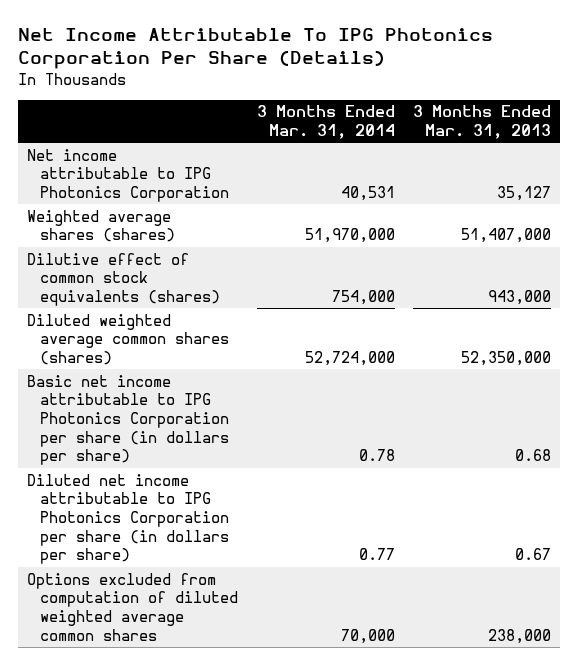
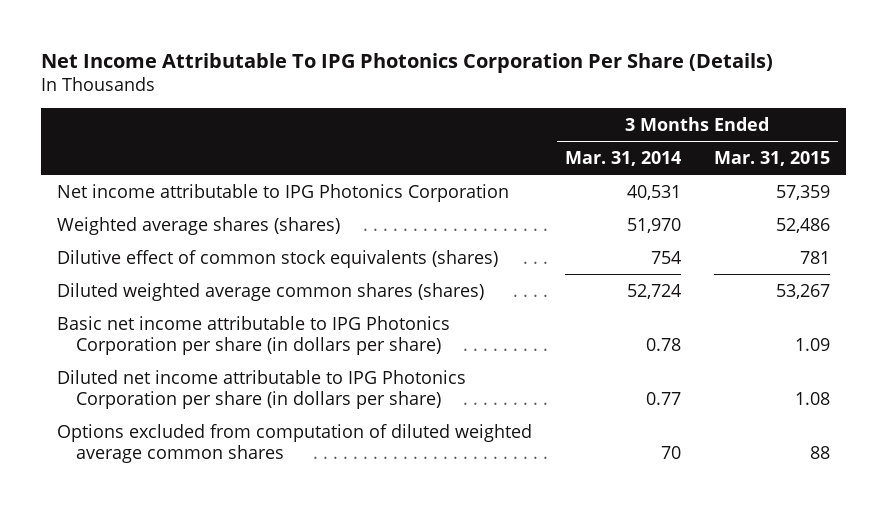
[412,105,551,140] 3 Months Ended Mar. 31, 2013 -> none
none -> [713,150,830,166] Mar. 31, 2015
[304,228,395,244] 51,970,000 -> [626,217,681,233] 51,970
[331,290,395,306] 754,000 -> [650,250,681,264] 754
[304,351,395,367] 52,724,000 -> [626,283,681,299] 52,724
[340,628,395,644] 70,000 -> [660,446,681,460] 70

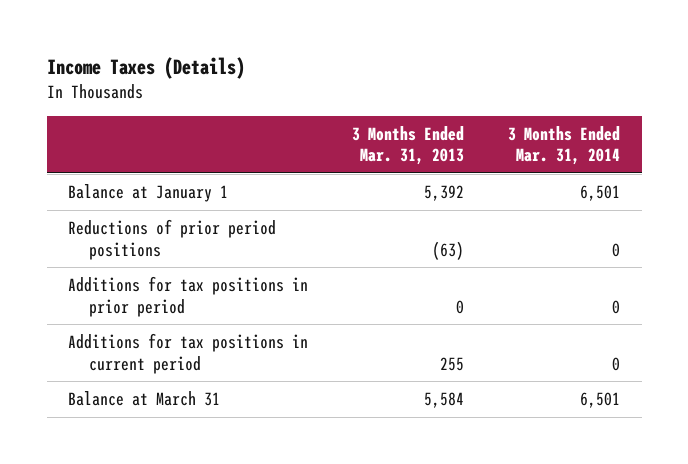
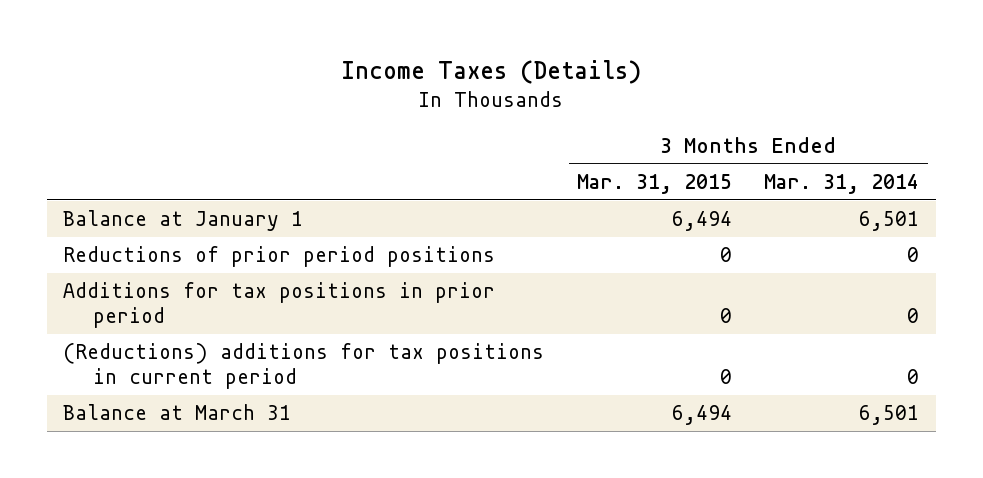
[352,125,465,166] 3 Months Ended Mar. 31, 2013 -> none
none -> [576,174,732,195] Mar. 31, 2015
[68,333,309,374] Additions for tax positions in current period -> [63,343,545,389] (Reductions) additions for tax positions in current period

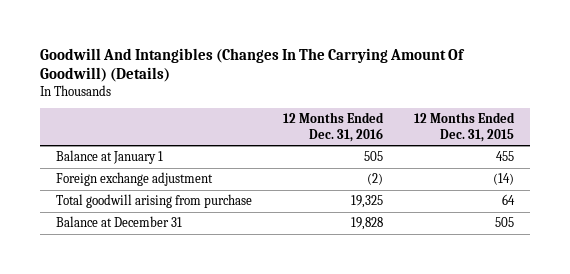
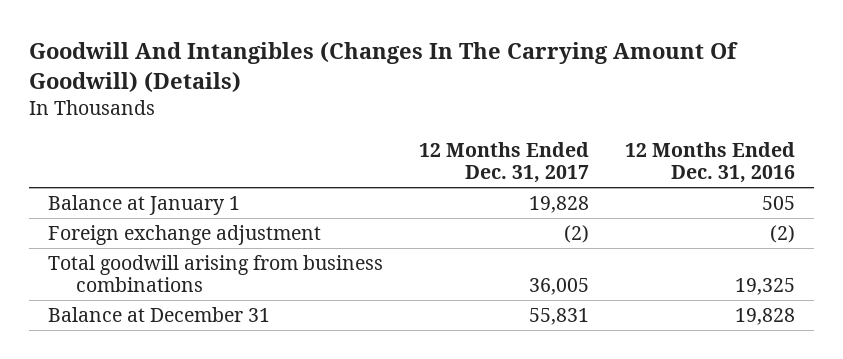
[414,112,516,142] 12 Months Ended Dec. 31, 2015 -> none
none -> [419,141,590,184] 12 Months Ended Dec. 31, 2017
[55,194,252,209] Total goodwill arising from purchase -> [47,254,383,293] Total goodwill arising from business combinations

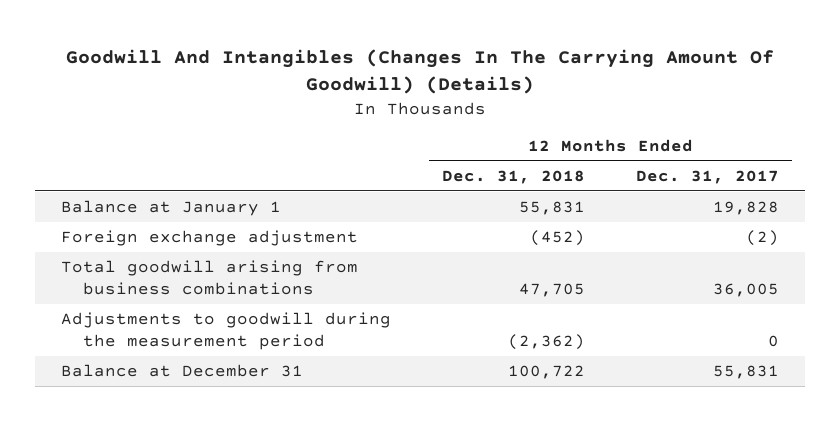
[625,141,796,184] 12 Months Ended Dec. 31, 2016 -> none
none -> [442,169,586,184] Dec. 31, 2018
none -> [60,312,391,350] Adjustments to goodwill during the measurement period

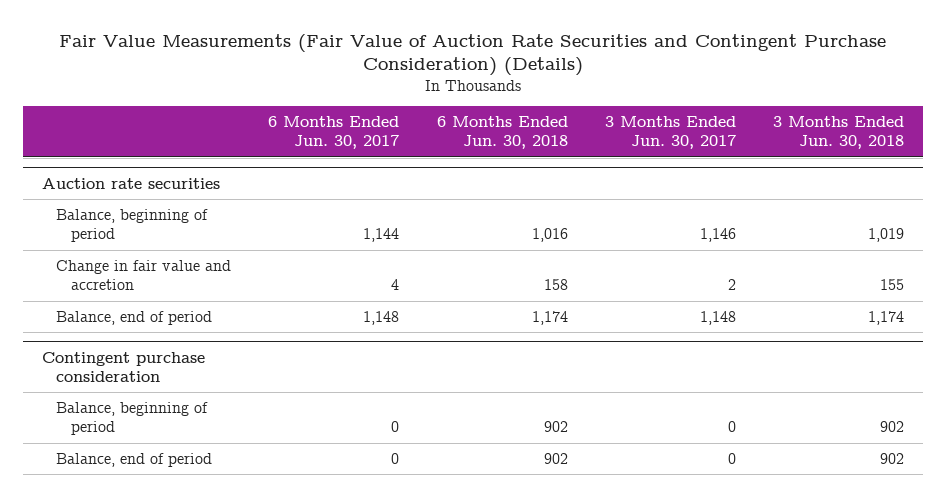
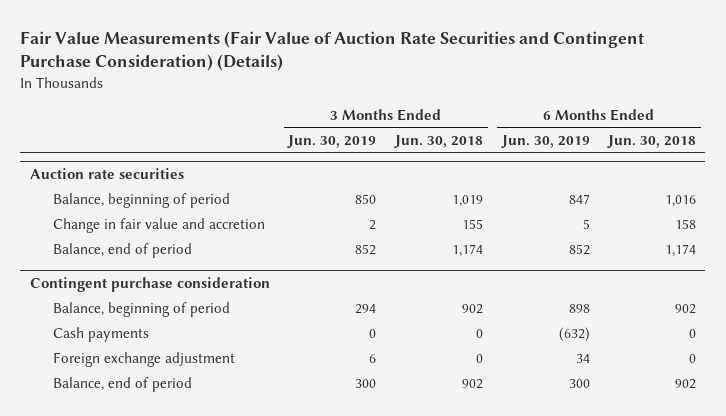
[268,115,400,150] 6 Months Ended Jun. 30, 2017 -> none
[605,115,737,150] 3 Months Ended Jun. 30, 2017 -> none
none -> [287,134,377,148] Jun. 30, 2019
none -> [500,134,590,148] Jun. 30, 2019
none -> [52,327,149,343] Cash payments
none -> [52,352,235,368] Foreign exchange adjustment

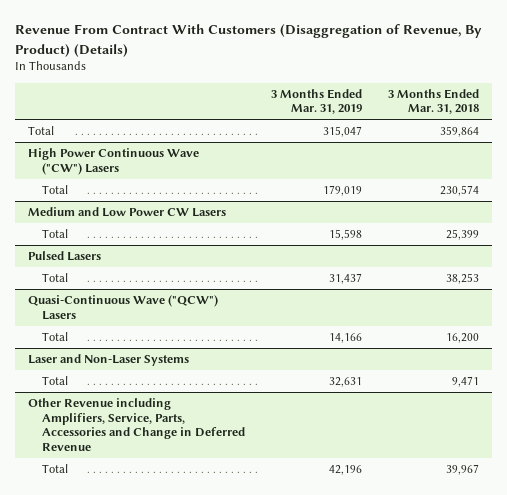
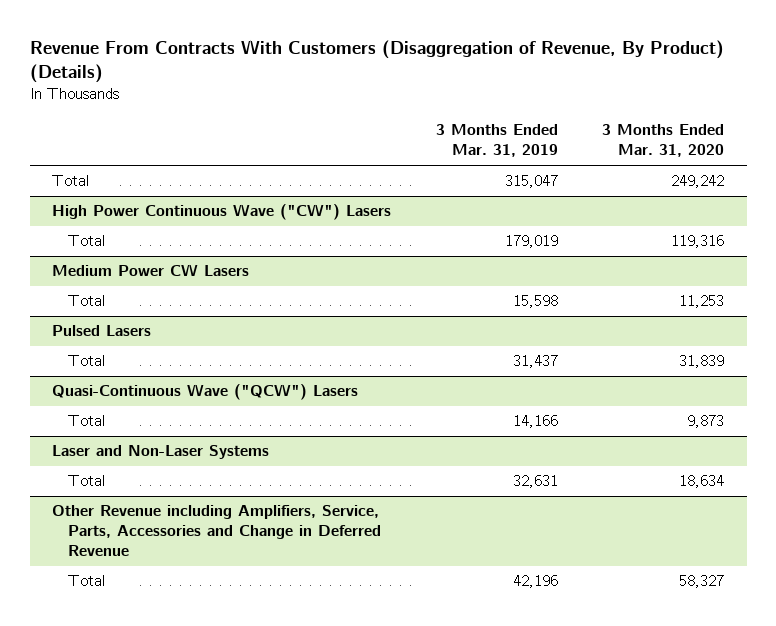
[15,24,483,57] Revenue From Contract With Customers (Disaggregation of Revenue, By Product) (Details) -> [29,38,724,84] Revenue From Contracts With Customers (Disaggregation of Revenue, By Product) (Details)
[388,88,480,115] 3 Months Ended Mar. 31, 2018 -> none
none -> [602,124,725,158] 3 Months Ended Mar. 31, 2020
[28,207,227,218] Medium and Low Power CW Lasers -> [51,264,249,277] Medium Power CW Lasers

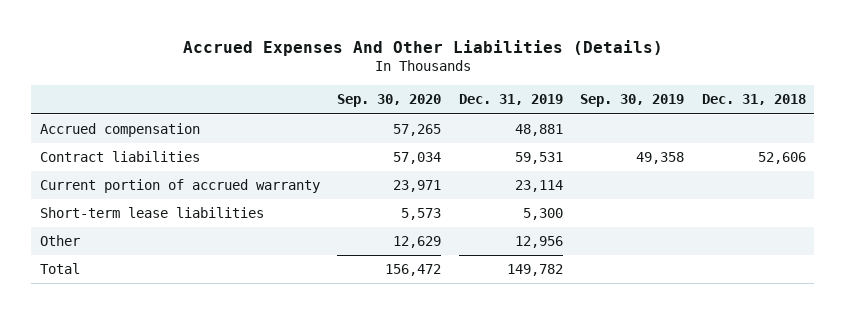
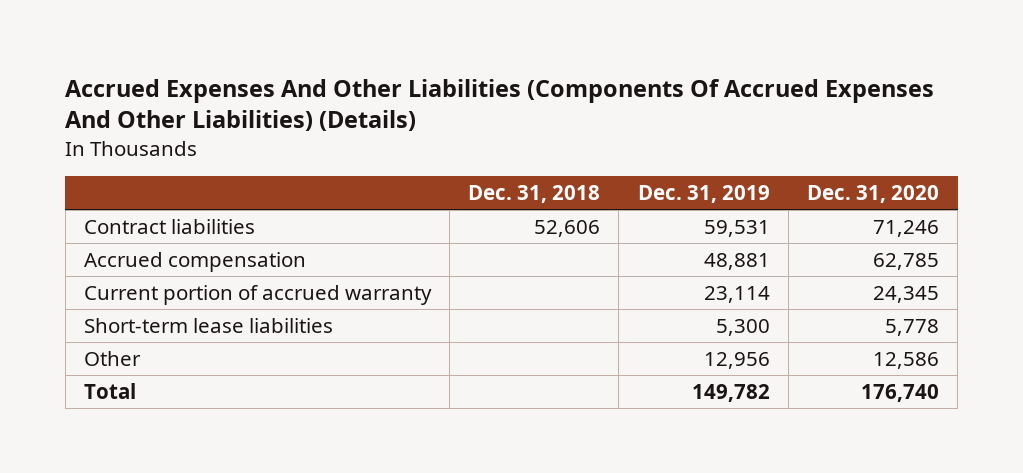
[182,39,663,56] Accrued Expenses And Other Liabilities (Details) -> [65,78,935,132] Accrued Expenses And Other Liabilities (Components Of Accrued Expenses And Other Liabilities) (Details)
[337,94,442,108] Sep. 30, 2020 -> none
[580,94,685,108] Sep. 30, 2019 -> none
none -> [806,184,939,203] Dec. 31, 2020
[39,123,200,138] Accrued compensation -> [83,252,306,273] Accrued compensation

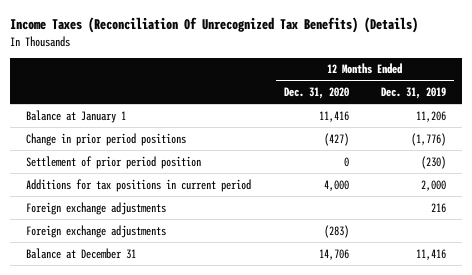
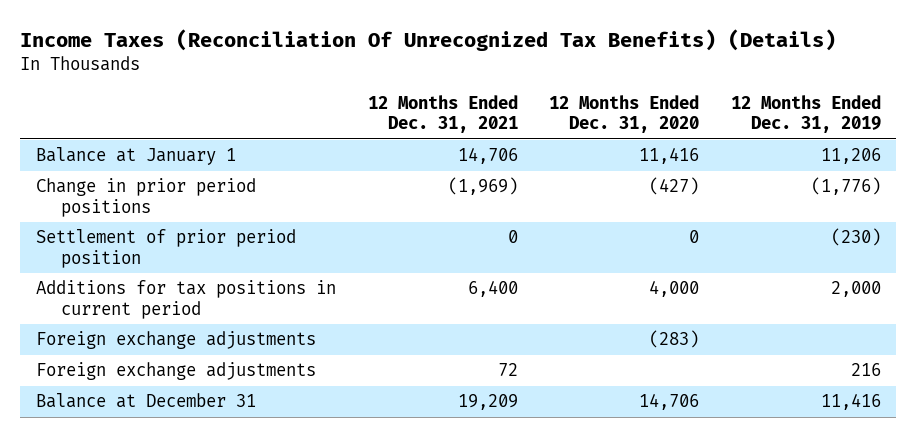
none -> [367,95,518,134] 12 Months Ended Dec. 31, 2021
[26,201,167,215] Foreign exchange adjustments -> [36,362,317,381] Foreign exchange adjustments

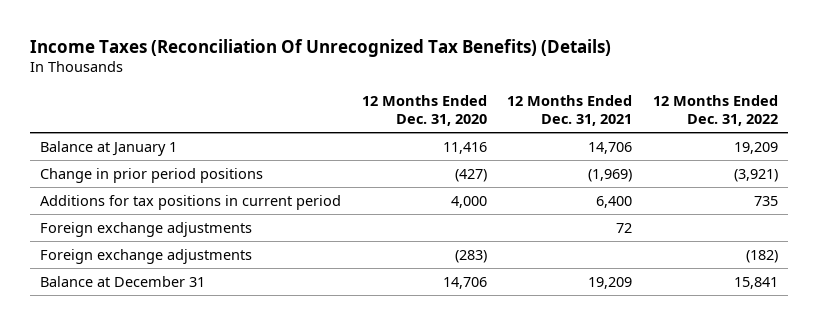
[730,95,881,134] 12 Months Ended Dec. 31, 2019 -> none
none -> [652,94,778,127] 12 Months Ended Dec. 31, 2022
[36,229,297,268] Settlement of prior period position -> none
[36,331,317,350] Foreign exchange adjustments -> [40,248,253,264] Foreign exchange adjustments

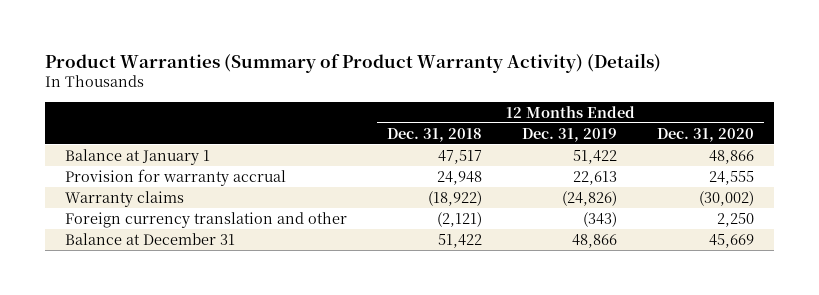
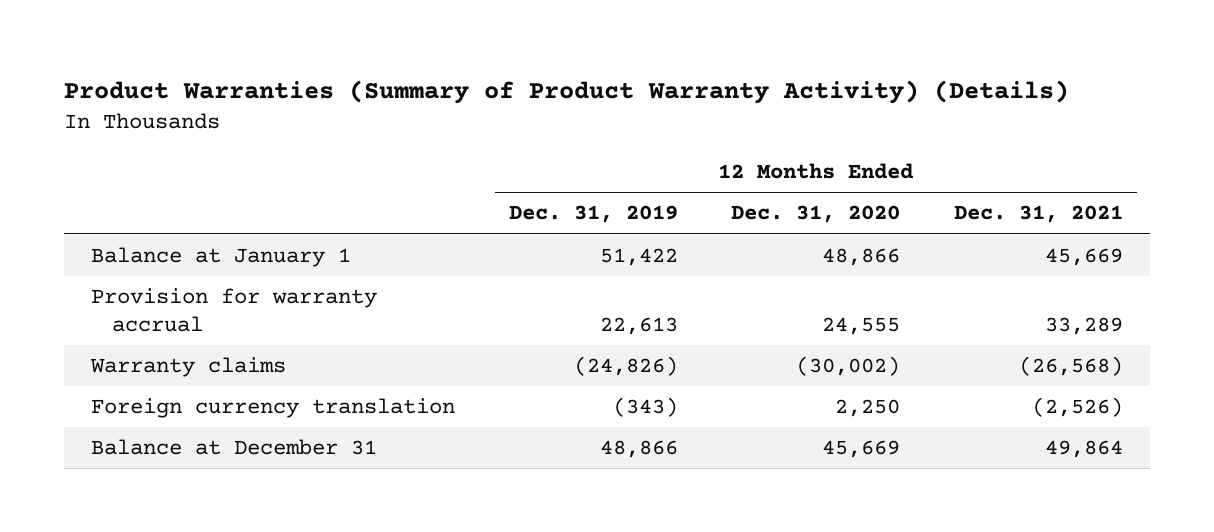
[387,127,483,142] Dec. 31, 2018 -> none
none -> [954,205,1124,224] Dec. 31, 2021
[64,211,347,228] Foreign currency translation and other -> [90,398,455,419] Foreign currency translation

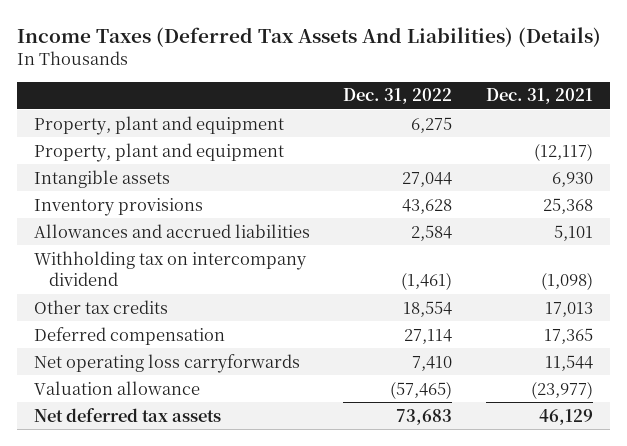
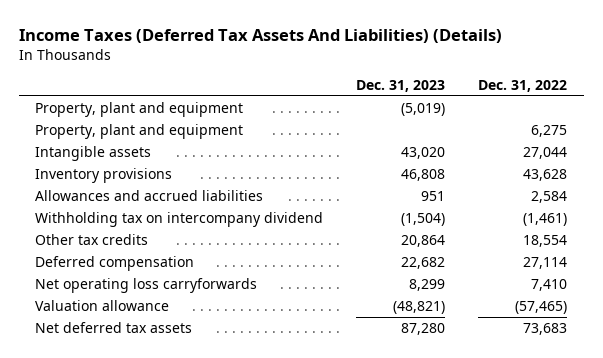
[486,88,594,105] Dec. 31, 2021 -> none
none -> [356,80,446,93] Dec. 31, 2023
[33,115,284,135] Property, plant and equipment -> [35,123,244,139] Property, plant and equipment

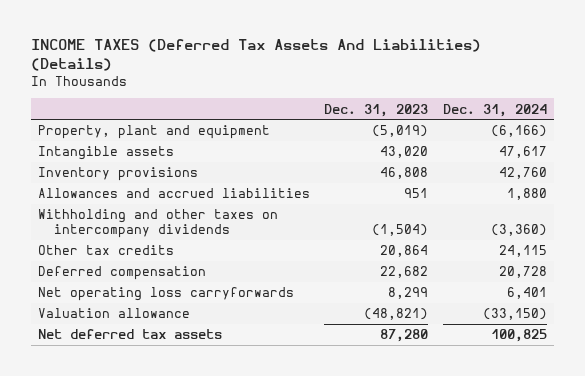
[19,29,503,44] Income Taxes (Deferred Tax Assets And Liabilities) (Details) -> [31,39,482,72] INCOME TAXES (Deferred Tax Assets And Liabilities) (Details)
[478,80,568,93] Dec. 31, 2022 -> none
none -> [442,103,547,117] Dec. 31, 2024
[35,123,244,139] Property, plant and equipment -> none
[35,211,324,227] Withholding tax on intercompany dividend -> [38,209,279,239] Withholding and other taxes on intercompany dividends

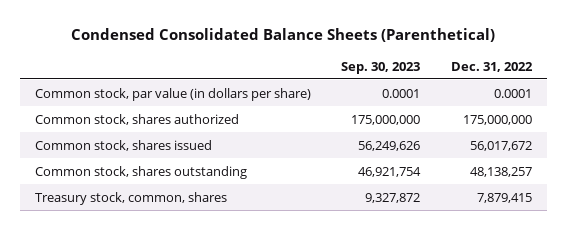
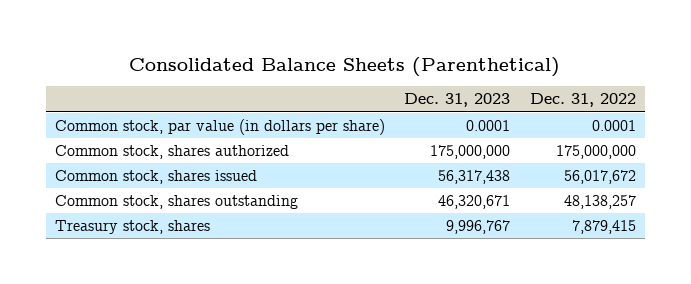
[71,28,496,43] Condensed Consolidated Balance Sheets (Parenthetical) -> [129,56,561,77] Consolidated Balance Sheets (Parenthetical)
[341,61,421,74] Sep. 30, 2023 -> none
none -> [404,93,511,108] Dec. 31, 2023
[34,191,227,205] Treasury stock, common, shares -> [55,220,211,235] Treasury stock, shares

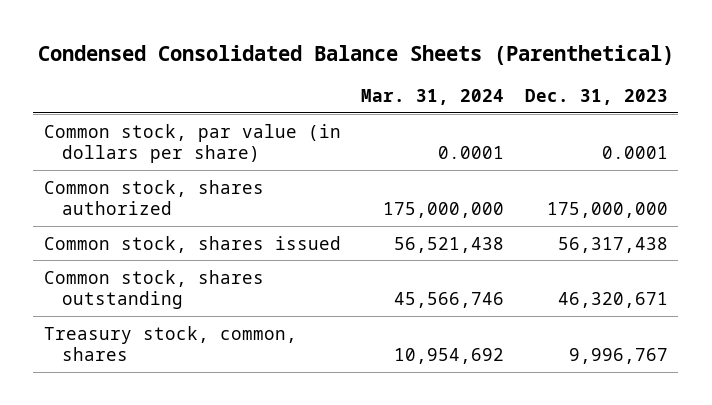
[129,56,561,77] Consolidated Balance Sheets (Parenthetical) -> [37,44,674,65] Condensed Consolidated Balance Sheets (Parenthetical)
[529,93,636,108] Dec. 31, 2022 -> none
none -> [361,89,505,106] Mar. 31, 2024
[55,220,211,235] Treasury stock, shares -> [43,325,297,362] Treasury stock, common, shares

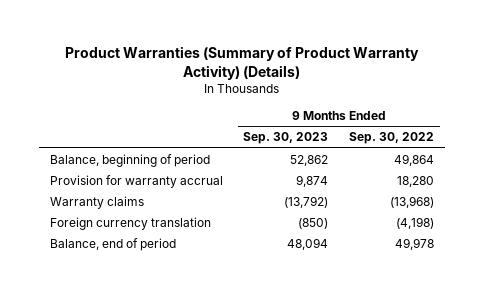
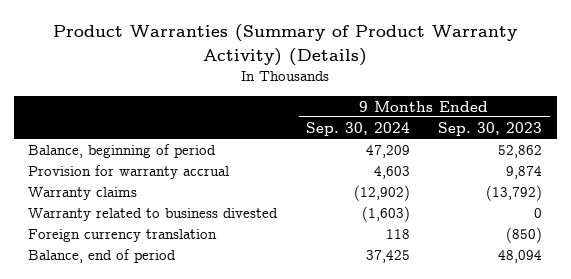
[349,132,435,145] Sep. 30, 2022 -> none
none -> [305,121,410,136] Sep. 30, 2024
none -> [28,207,279,221] Warranty related to business divested

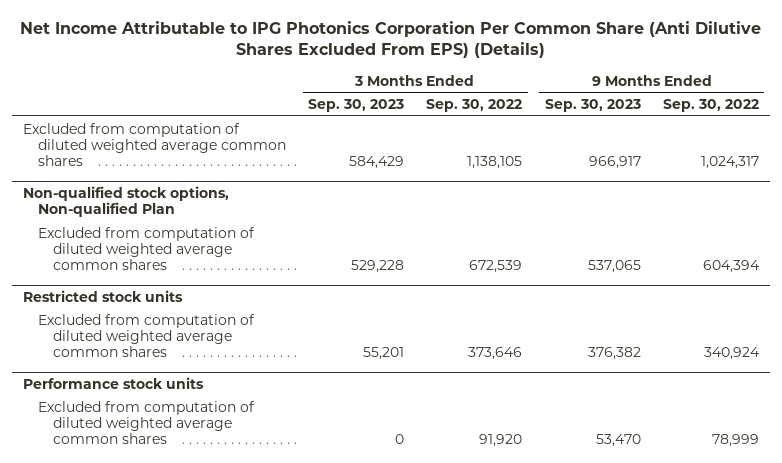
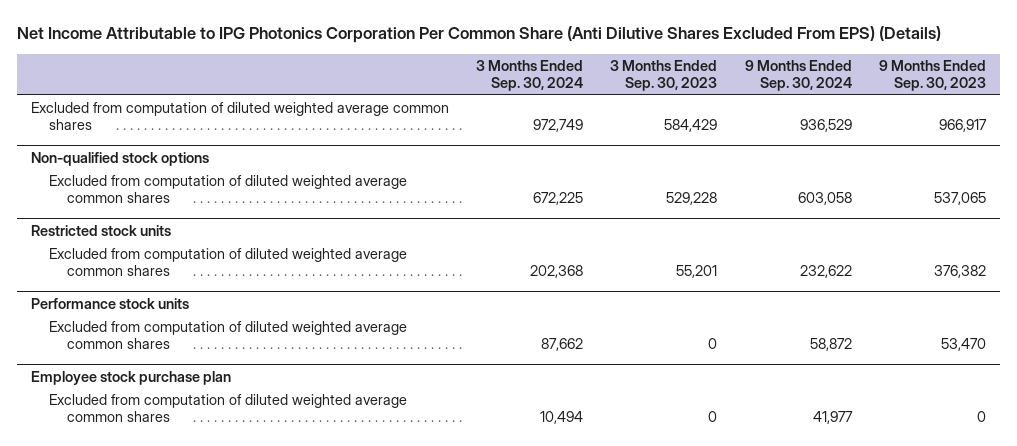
[426,99,523,113] Sep. 30, 2022 -> none
[662,99,759,113] Sep. 30, 2022 -> none
none -> [476,59,584,92] 3 Months Ended Sep. 30, 2024
none -> [744,59,852,92] 9 Months Ended Sep. 30, 2024
[23,185,230,217] Non-qualified stock options, Non-qualified Plan -> [30,151,209,166] Non-qualified stock options
none -> [30,370,231,385] Employee stock purchase plan
none -> [48,393,407,423] Excluded from computation of diluted weighted average common shares

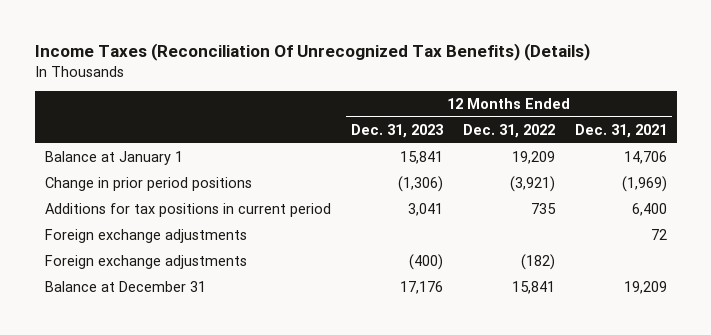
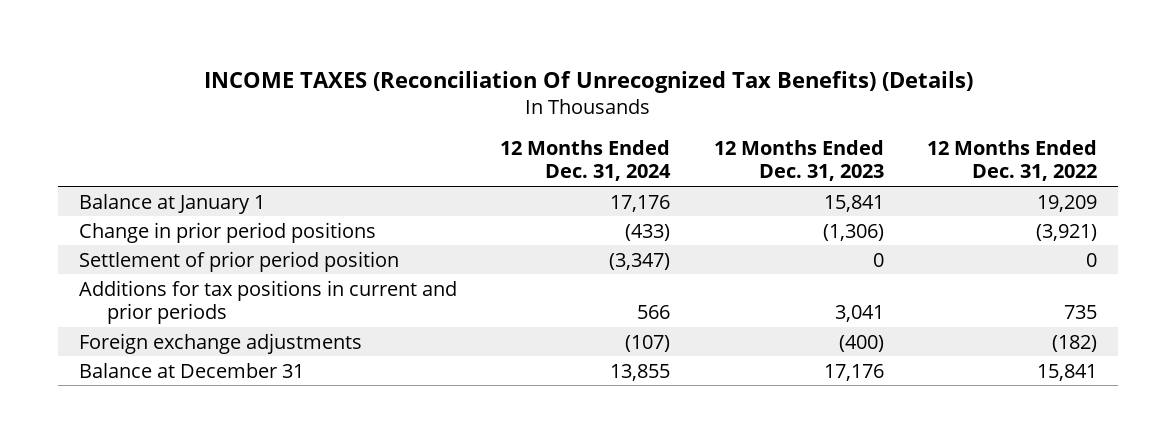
[34,43,590,62] Income Taxes (Reconciliation Of Unrecognized Tax Benefits) (Details) -> [204,70,974,93] INCOME TAXES (Reconciliation Of Unrecognized Tax Benefits) (Details)
[574,123,667,138] Dec. 31, 2021 -> none
none -> [500,139,672,182] 12 Months Ended Dec. 31, 2024
[44,228,247,243] Foreign exchange adjustments -> none
none -> [79,250,400,272] Settlement of prior period position
[44,202,331,217] Additions for tax positions in current period -> [79,279,458,325] Additions for tax positions in current and prior periods

